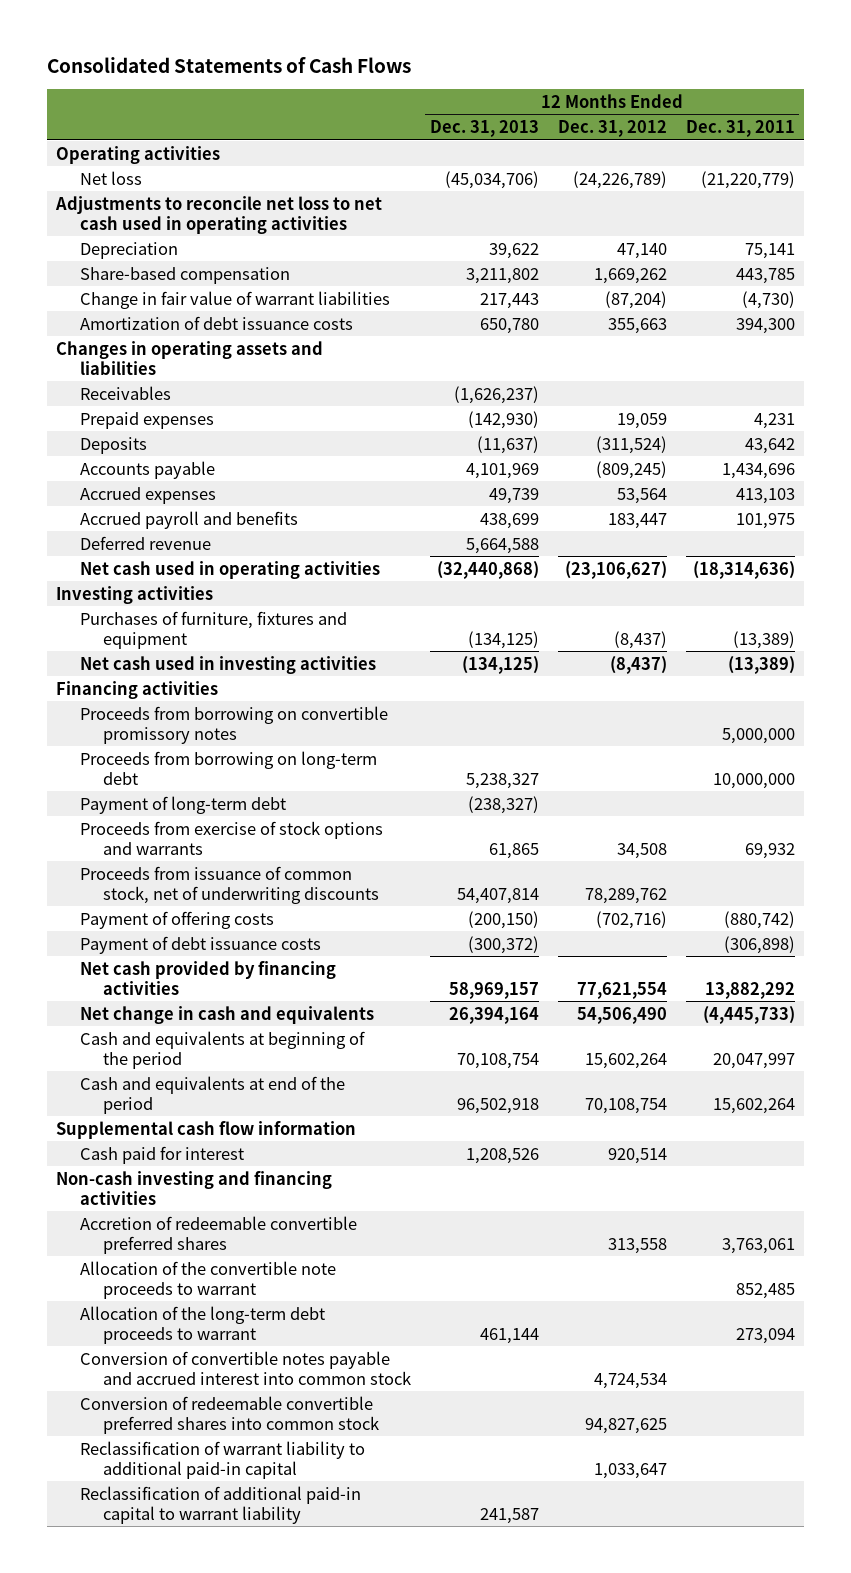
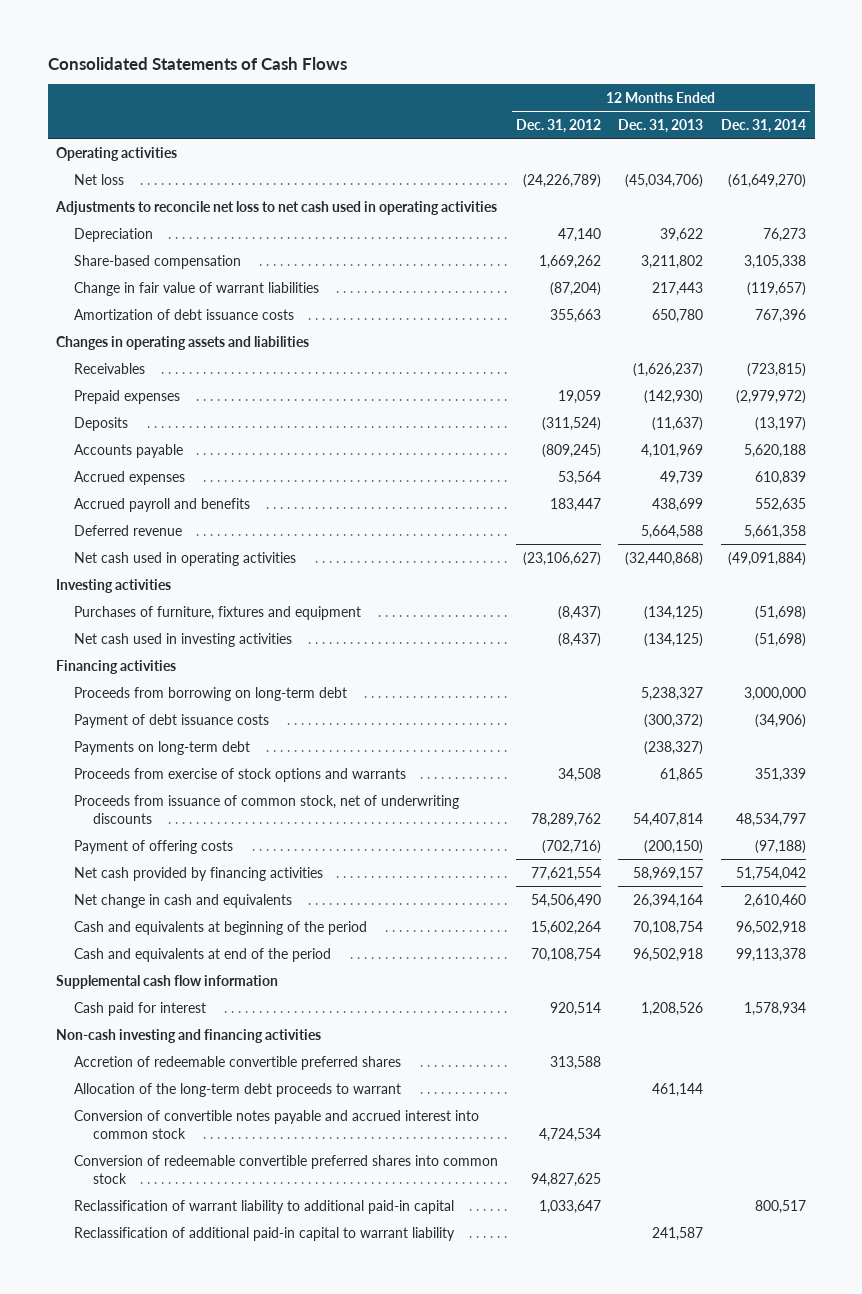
[685,120,795,138] Dec. 31, 2011 -> none
none -> [720,118,806,133] Dec. 31, 2014
[79,705,388,744] Proceeds from borrowing on convertible promissory notes -> none
[79,935,321,954] Payment of debt issuance costs -> [74,713,270,728] Payment of debt issuance costs
[79,795,286,814] Payment of long-term debt -> [74,740,251,755] Payments on long-term debt
[79,1260,336,1299] Allocation of the convertible note proceeds to warrant -> none
[607,1237,667,1254] 313,558 -> [549,1055,601,1070] 313,588

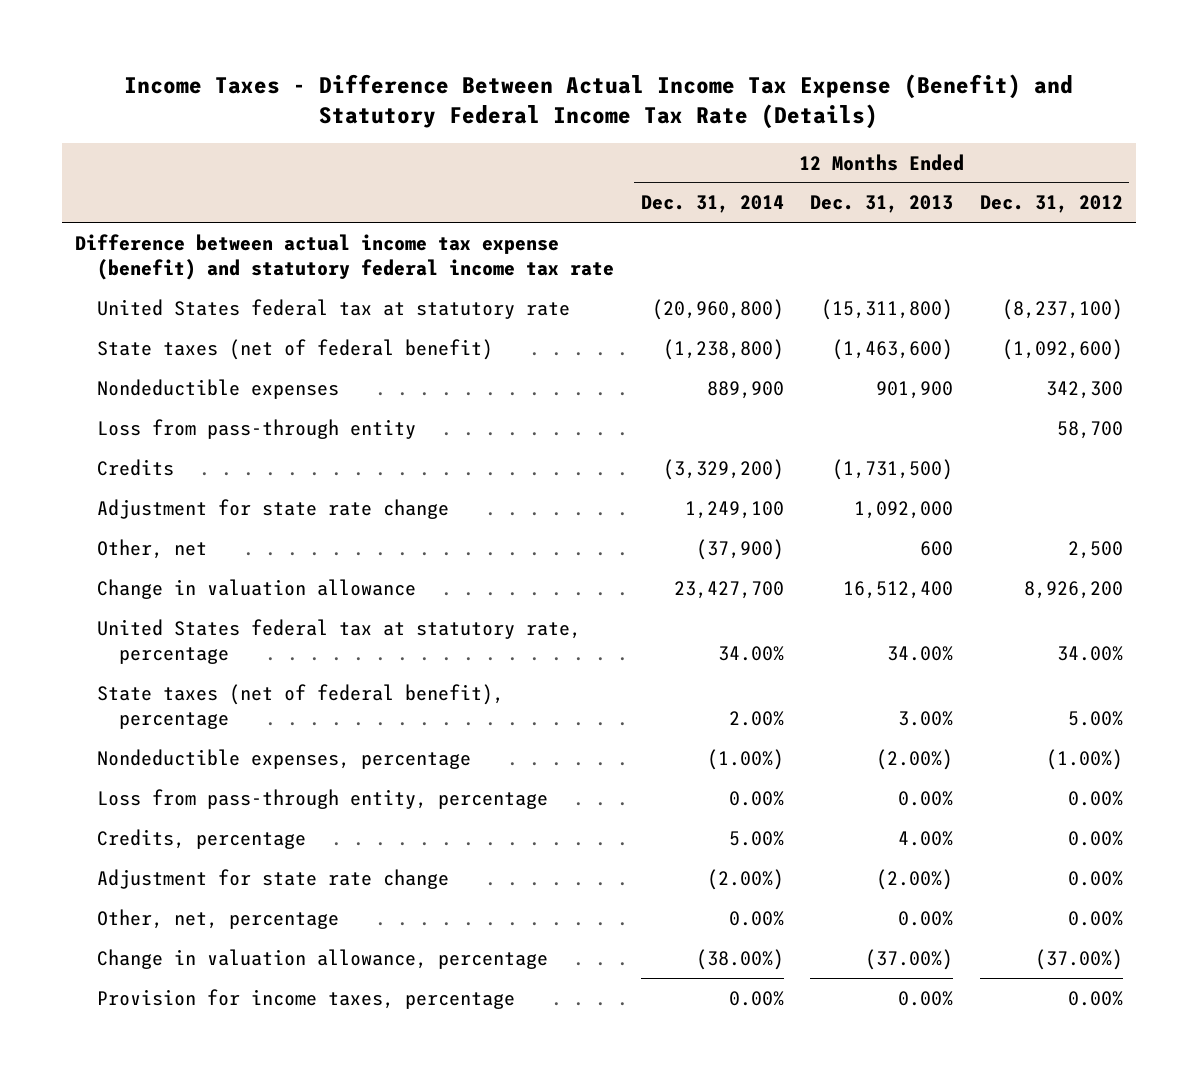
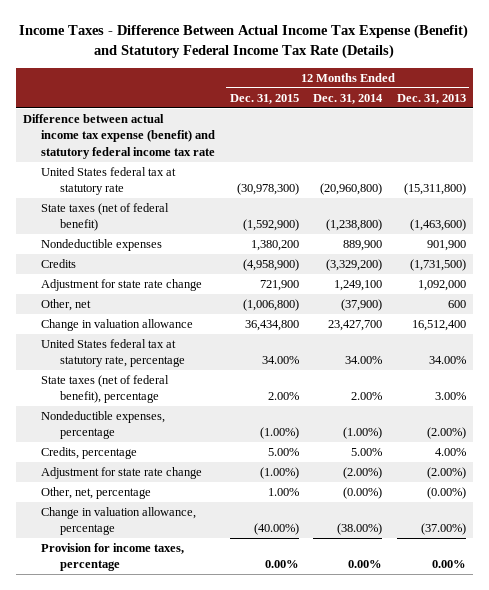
[979,195,1123,214] Dec. 31, 2012 -> none
none -> [229,93,299,104] Dec. 31, 2015
[97,418,417,439] Loss from pass-through entity -> none
[97,788,549,809] Loss from pass-through entity, percentage -> none
[728,910,784,926] 0.00% -> [343,487,383,500] (0.00%)
[898,910,954,926] 0.00% -> [426,487,466,500] (0.00%)

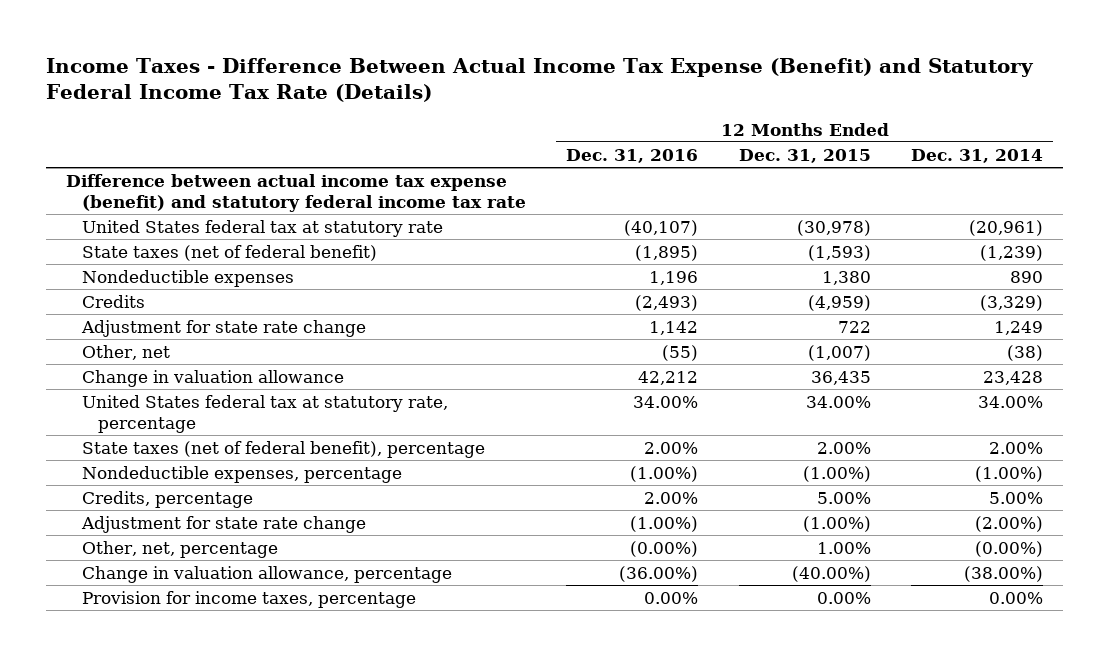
[396,93,466,104] Dec. 31, 2013 -> none
none -> [566,148,699,163] Dec. 31, 2016
[236,183,299,196] (30,978,300) -> [796,219,871,236] (30,978)
[320,183,383,196] (20,960,800) -> [968,219,1043,236] (20,961)
[242,219,299,232] (1,592,900) -> [807,244,871,261] (1,593)
[326,219,383,232] (1,238,800) -> [979,244,1043,261] (1,239)
[250,240,299,252] 1,380,200 -> [821,270,871,285] 1,380
[343,240,383,252] 889,900 -> [1009,270,1043,283] 890
[242,259,299,272] (4,958,900) -> [807,294,871,311] (4,959)
[326,259,383,272] (3,329,200) -> [979,294,1043,311] (3,329)
[259,280,299,292] 721,900 -> [837,320,871,333] 722
[334,280,383,292] 1,249,100 -> [993,320,1043,335] 1,249
[242,299,299,312] (1,006,800) -> [807,344,871,361] (1,007)
[341,299,383,312] (37,900) -> [1006,344,1043,361] (38)
[244,320,299,332] 36,434,800 -> [810,370,871,385] 36,435
[328,320,383,332] 23,427,700 -> [982,370,1043,385] 23,428

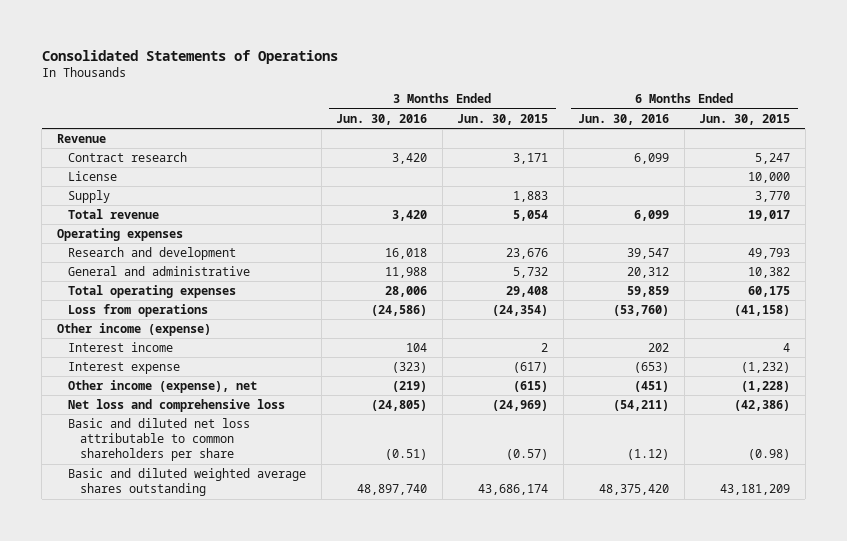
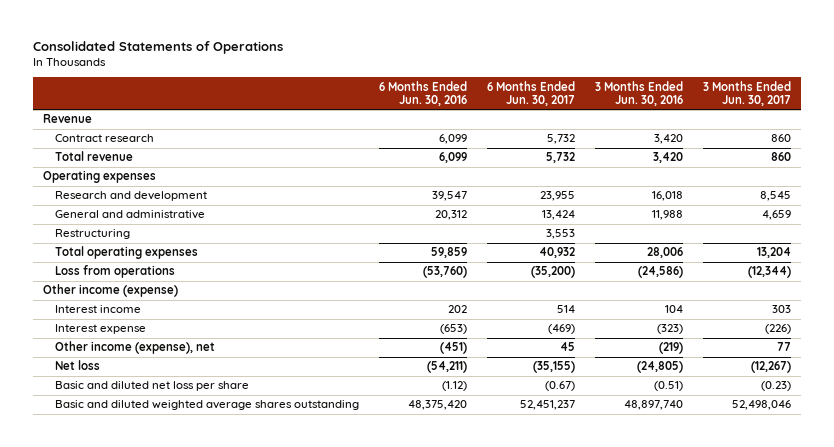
[457,113,549,125] Jun. 30, 2015 -> none
[699,113,791,125] Jun. 30, 2015 -> none
none -> [486,80,575,106] 6 Months Ended Jun. 30, 2017
none -> [703,80,792,106] 3 Months Ended Jun. 30, 2017
[68,171,118,182] License -> none
[68,190,111,204] Supply -> none
none -> [54,229,130,240] Restructuring
[68,399,286,413] Net loss and comprehensive loss -> [54,360,100,371] Net loss
[68,418,251,462] Basic and diluted net loss attributable to common shareholders per share -> [54,381,249,392] Basic and diluted net loss per share

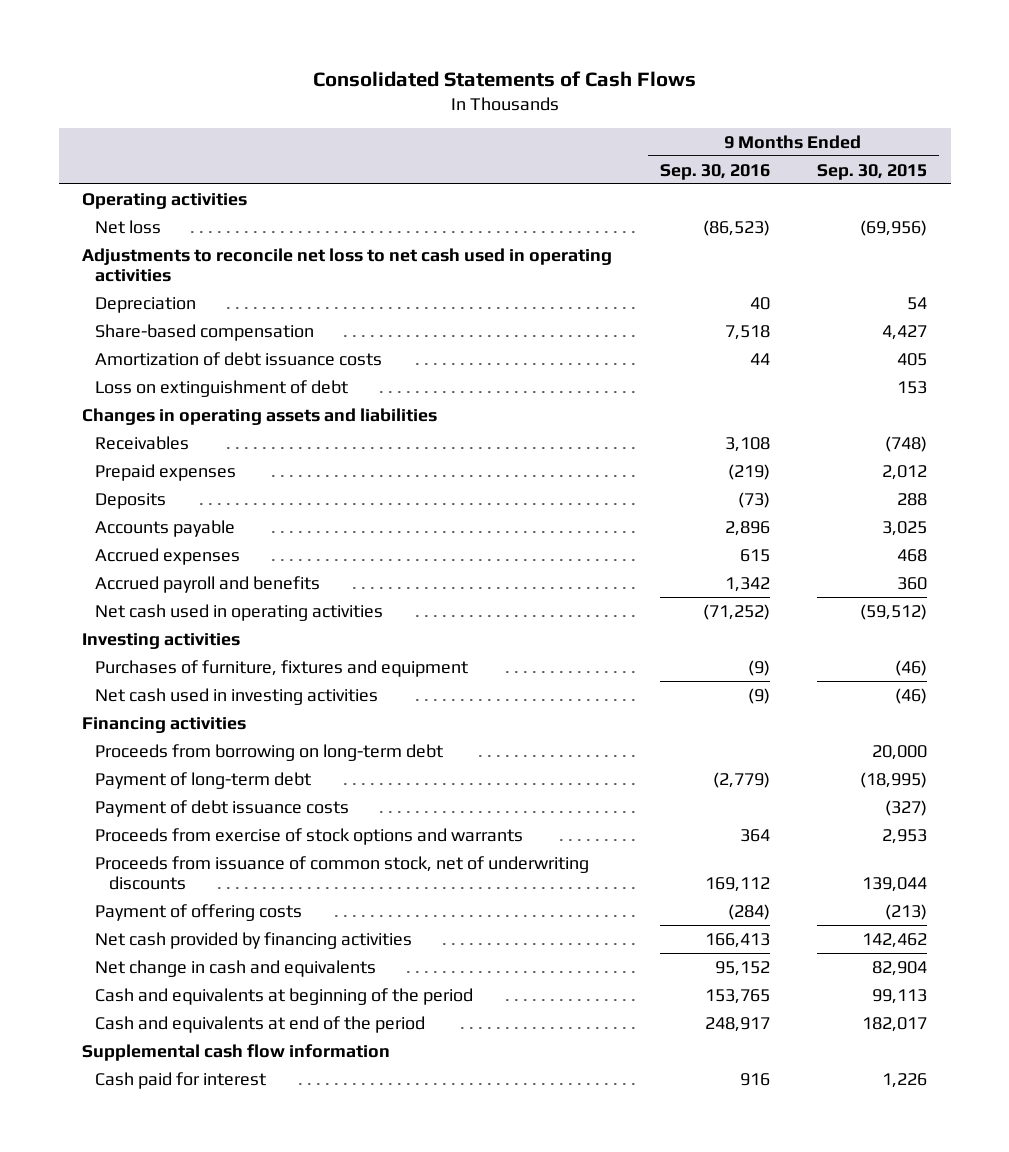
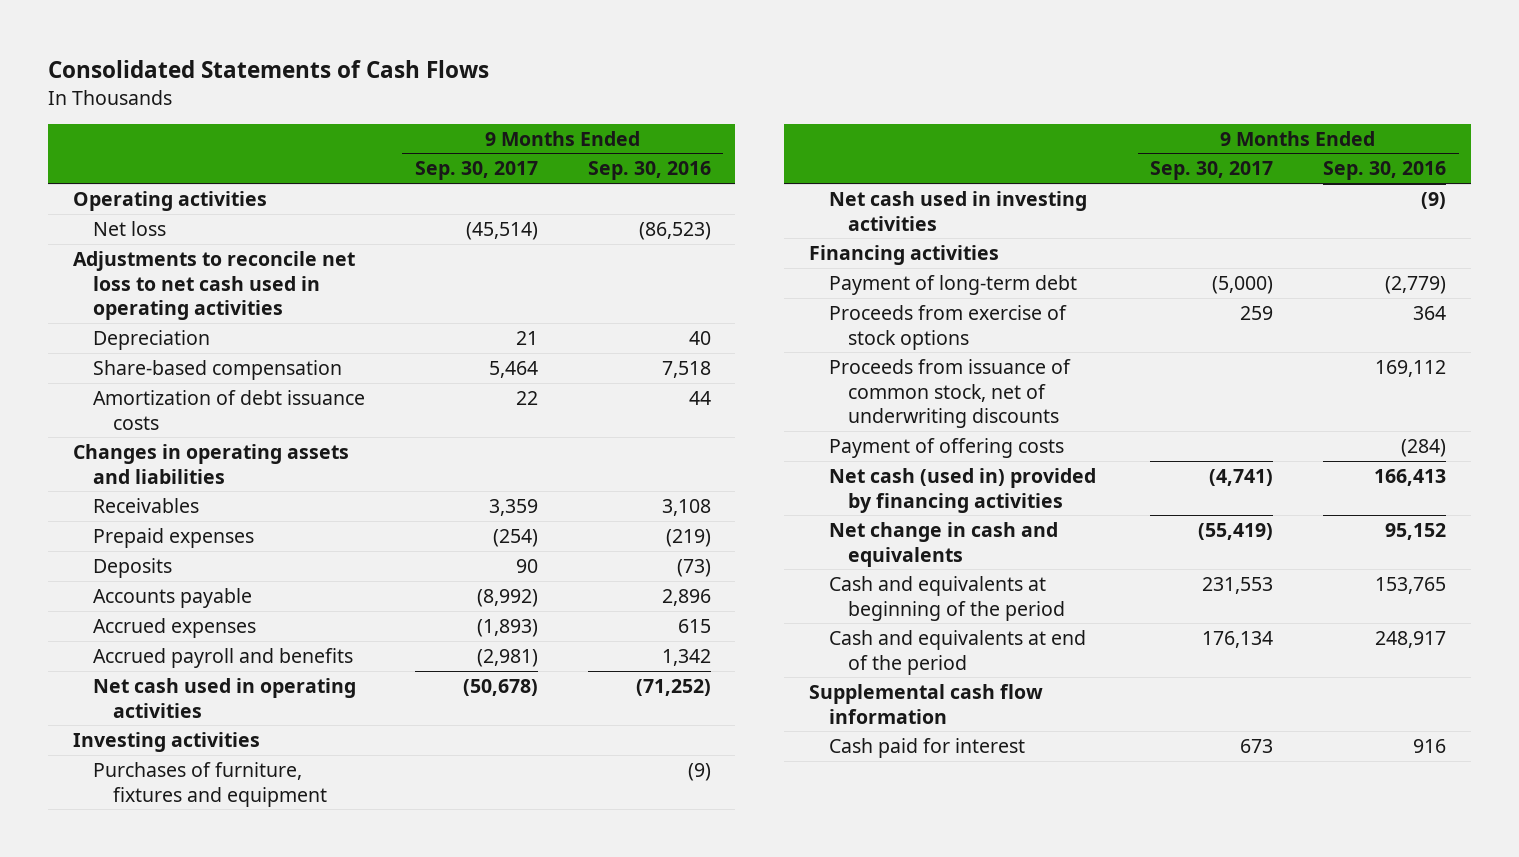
[816,163,927,180] Sep. 30, 2015 -> none
none -> [414,161,538,181] Sep. 30, 2017
[95,379,349,397] Loss on extinguishment of debt -> none
[95,743,444,761] Proceeds from borrowing on long-term debt -> none
[95,799,350,817] Payment of debt issuance costs -> none
[95,827,524,845] Proceeds from exercise of stock options and warrants -> [828,304,1067,350] Proceeds from exercise of stock options
[95,931,413,949] Net cash provided by financing activities -> [828,467,1096,513] Net cash (used in) provided by financing activities

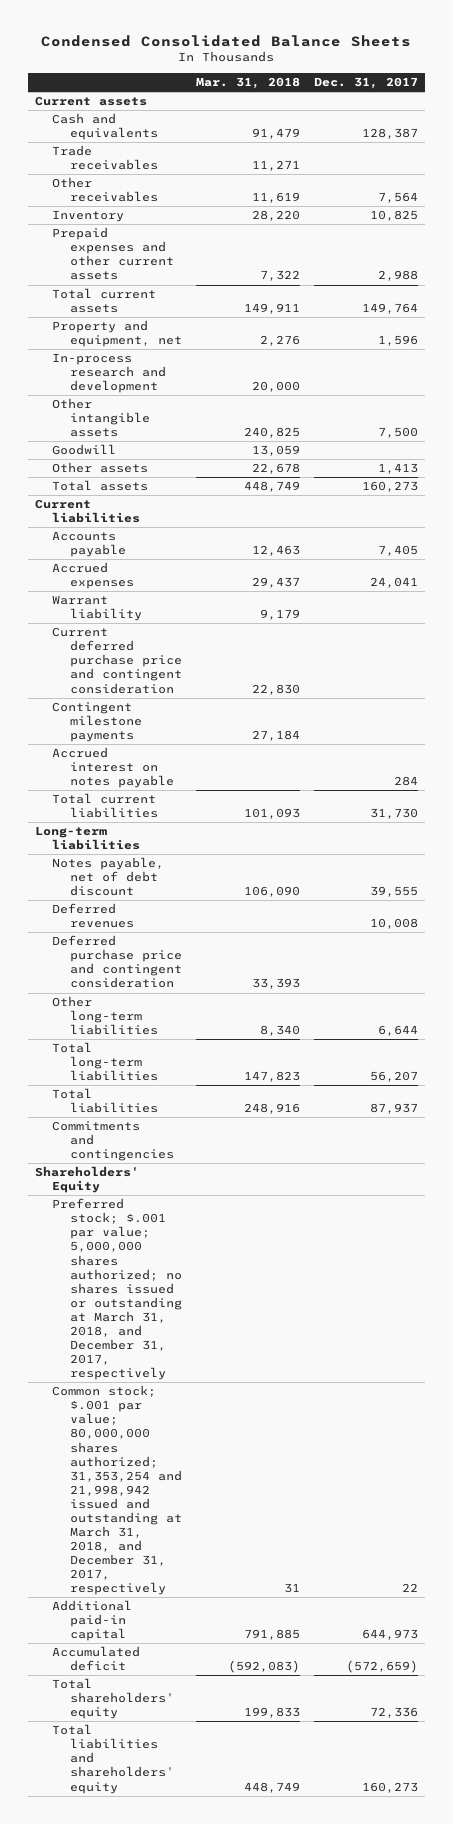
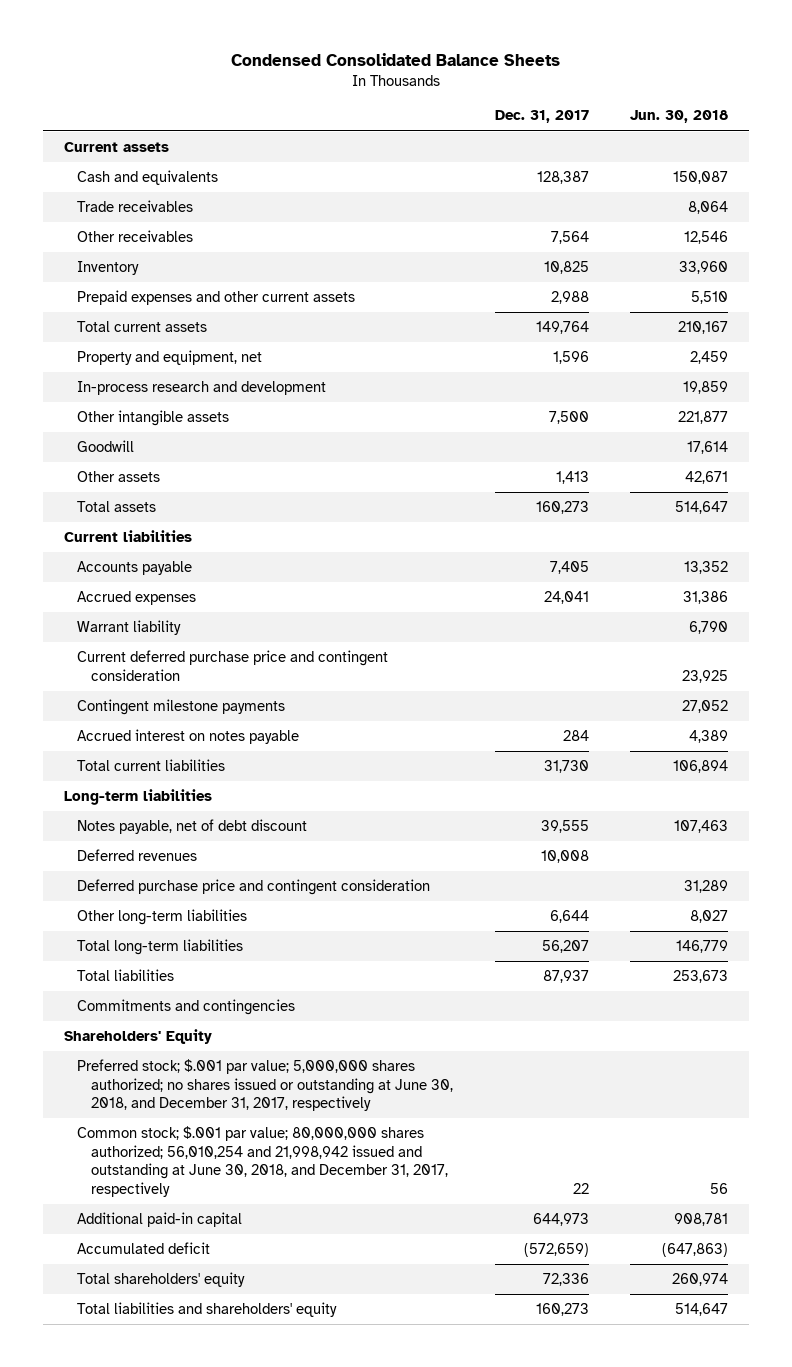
[196,77,301,90] Mar. 31, 2018 -> none
none -> [630,110,729,124] Jun. 30, 2018
[52,1198,183,1381] Preferred stock; $.001 par value; 5,000,000 shares authorized; no shares issued or outstanding at March 31, 2018, and December 31, 2017, respectively -> [77,1059,453,1112] Preferred stock; $.001 par value; 5,000,000 shares authorized; no shares issued or outstanding at June 30, 2018, and December 31, 2017, respectively
[52,1385,183,1596] Common stock; $.001 par value; 80,000,000 shares authorized; 31,353,254 and 21,998,942 issued and outstanding at March 31, 2018, and December 31, 2017, respectively -> [77,1126,448,1197] Common stock; $.001 par value; 80,000,000 shares authorized; 56,010,254 and 21,998,942 issued and outstanding at June 30, 2018, and December 31, 2017, respectively

